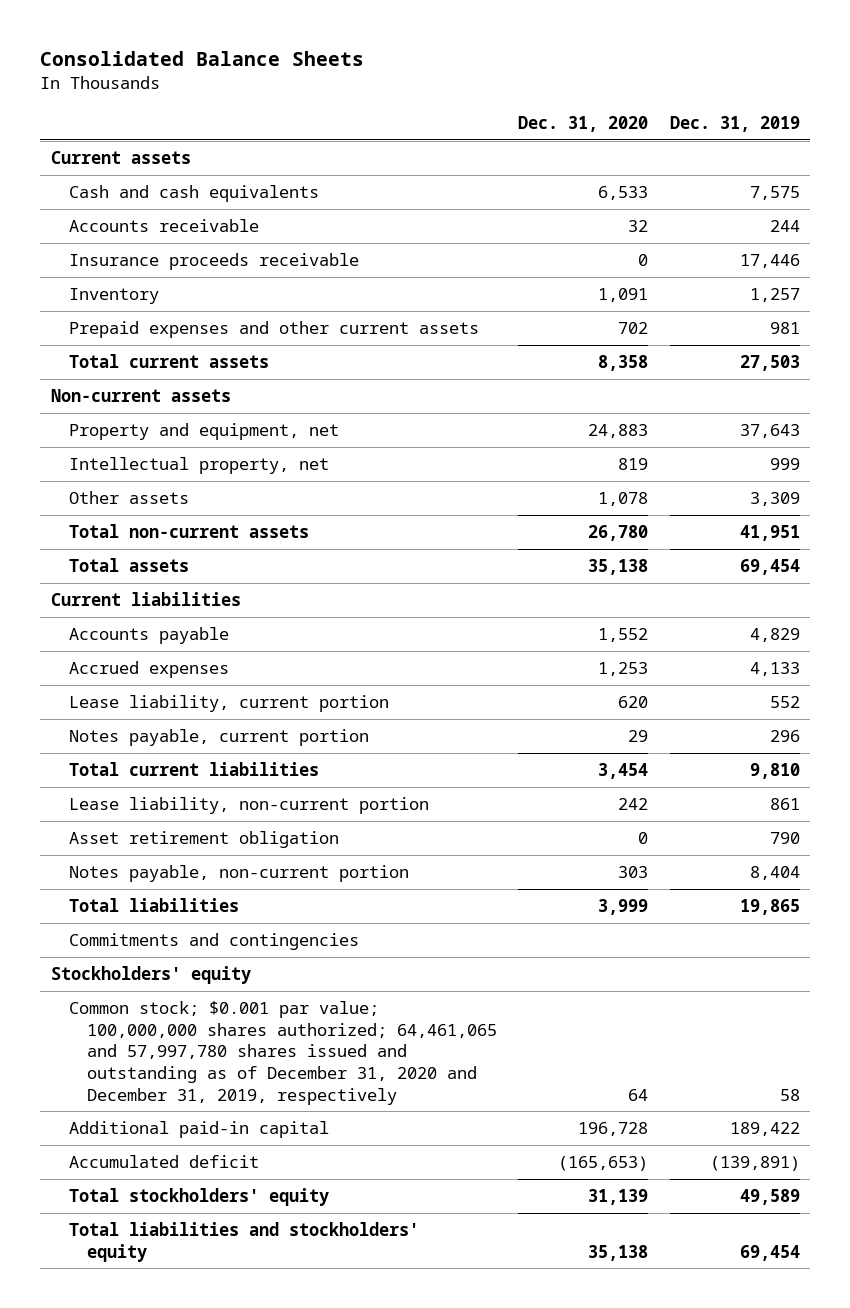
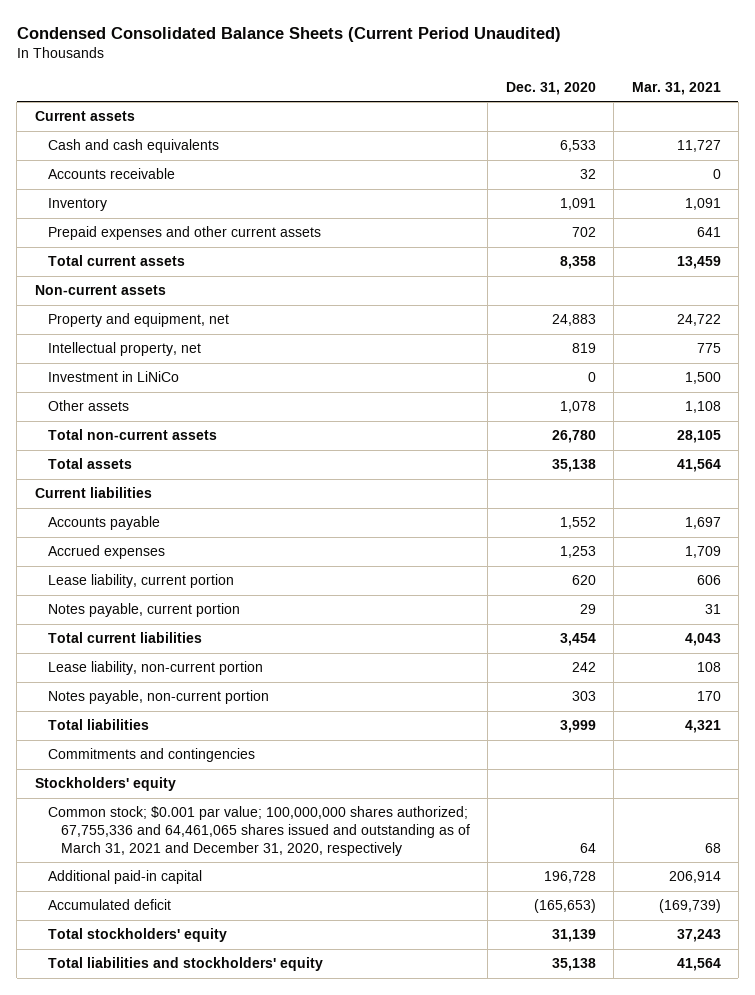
[39,51,364,67] Consolidated Balance Sheets -> [16,27,561,43] Condensed Consolidated Balance Sheets (Current Period Unaudited)
[669,115,800,132] Dec. 31, 2019 -> none
none -> [631,81,721,95] Mar. 31, 2021
[68,252,359,270] Insurance proceeds receivable -> none
none -> [47,371,179,383] Investment in LiNiCo
[68,830,339,848] Asset retirement obligation -> none
[68,1000,498,1105] Common stock; $0.001 par value; 100,000,000 shares authorized; 64,461,065 and 57,997,780 shares issued and outstanding as of December 31, 2020 and December 31, 2019, respectively -> [47,806,470,856] Common stock; $0.001 par value; 100,000,000 shares authorized; 67,755,336 and 64,461,065 shares issued and outstanding as of March 31, 2021 and December 31, 2020, respectively

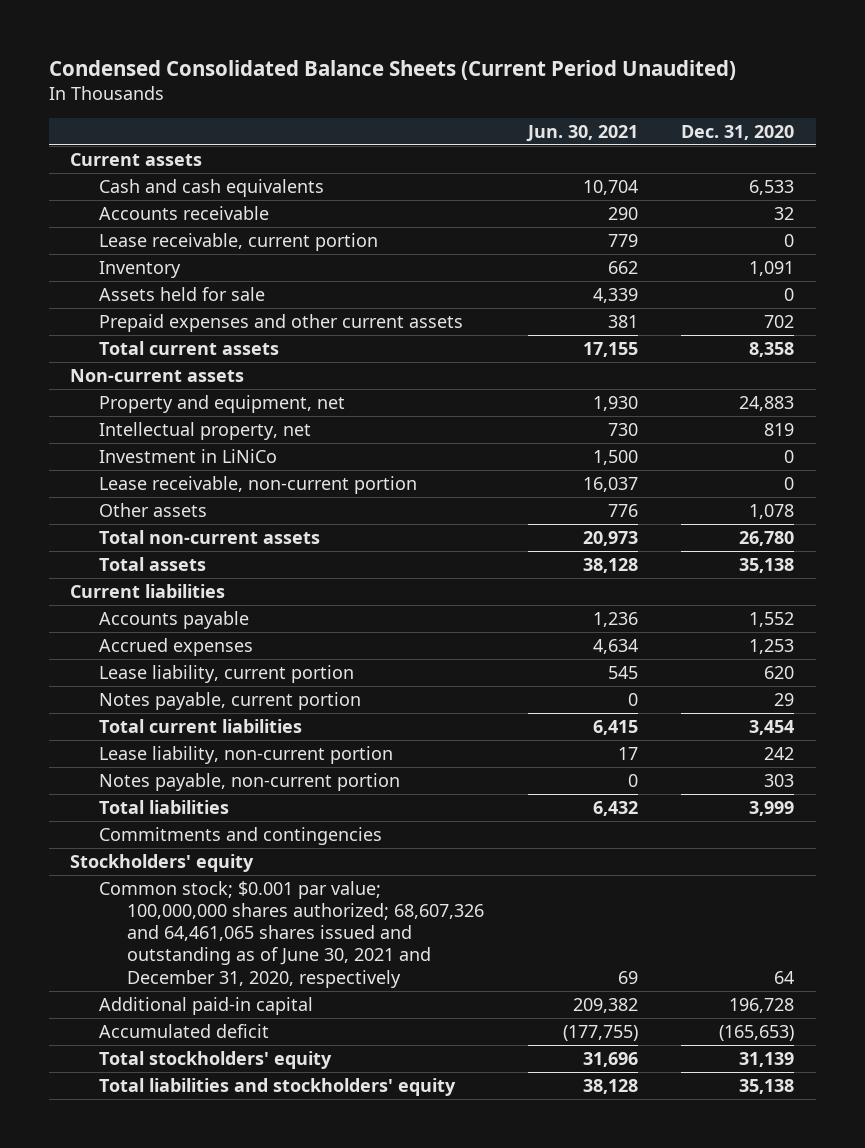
[631,81,721,95] Mar. 31, 2021 -> none
none -> [525,124,638,142] Jun. 30, 2021
none -> [98,232,378,251] Lease receivable, current portion
none -> [98,286,265,301] Assets held for sale
none -> [98,475,417,494] Lease receivable, non-current portion
[47,806,470,856] Common stock; $0.001 par value; 100,000,000 shares authorized; 67,755,336 and 64,461,065 shares issued and outstanding as of March 31, 2021 and December 31, 2020, respectively -> [98,880,485,988] Common stock; $0.001 par value; 100,000,000 shares authorized; 68,607,326 and 64,461,065 shares issued and outstanding as of June 30, 2021 and December 31, 2020, respectively

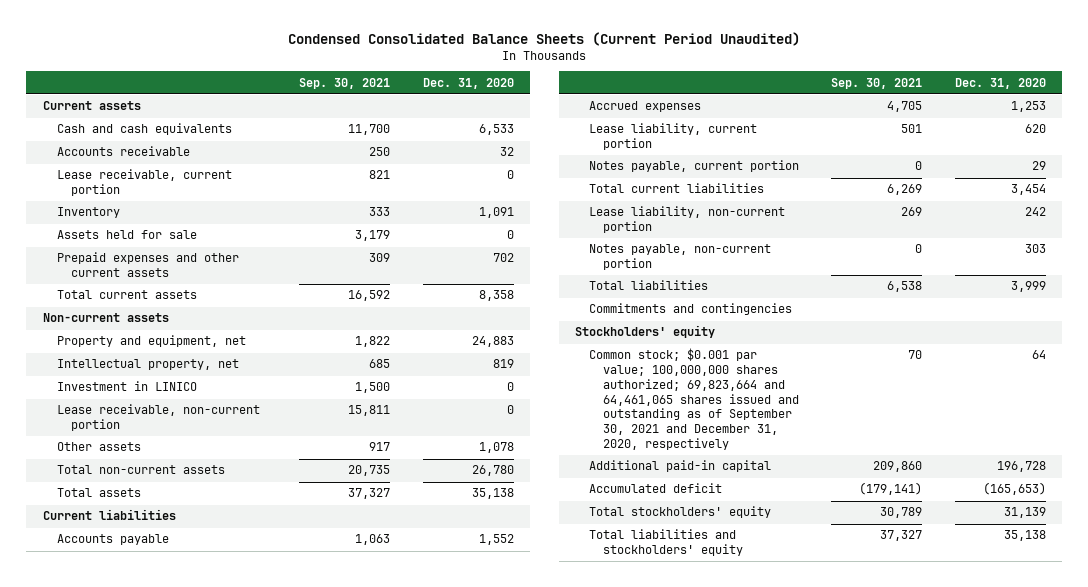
[525,124,638,142] Jun. 30, 2021 -> none
none -> [299,77,391,89] Sep. 30, 2021
[98,448,277,463] Investment in LiNiCo -> [56,381,197,392] Investment in LINICO
[98,880,485,988] Common stock; $0.001 par value; 100,000,000 shares authorized; 68,607,326 and 64,461,065 shares issued and outstanding as of June 30, 2021 and December 31, 2020, respectively -> [588,348,800,450] Common stock; $0.001 par value; 100,000,000 shares authorized; 69,823,664 and 64,461,065 shares issued and outstanding as of September 30, 2021 and December 31, 2020, respectively

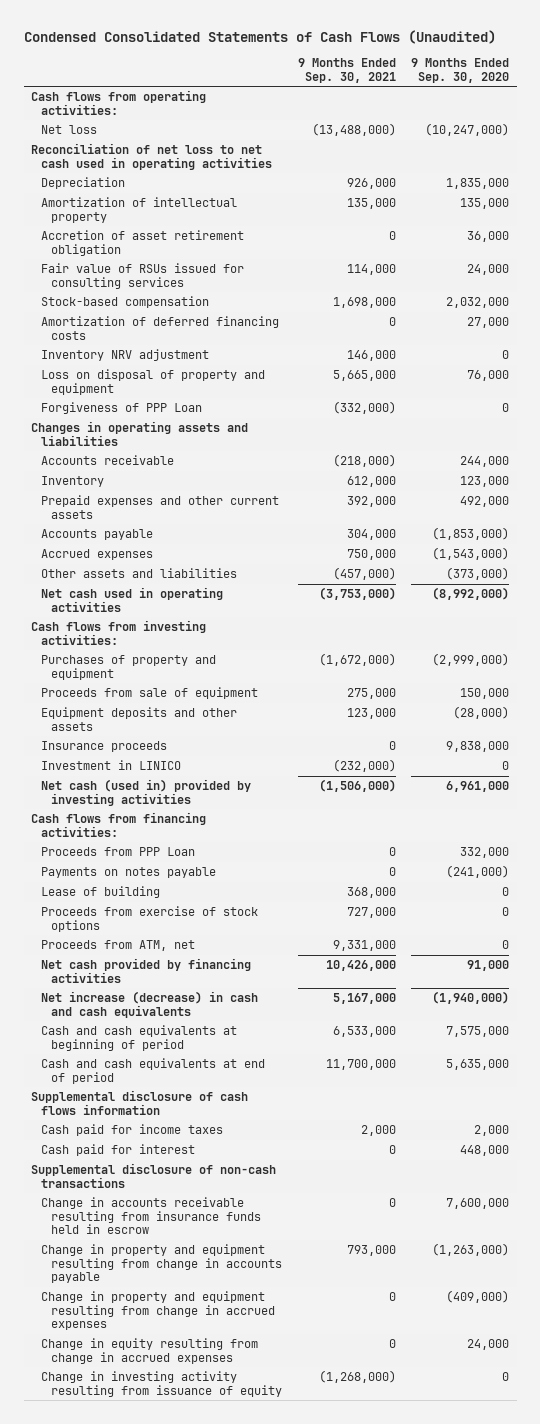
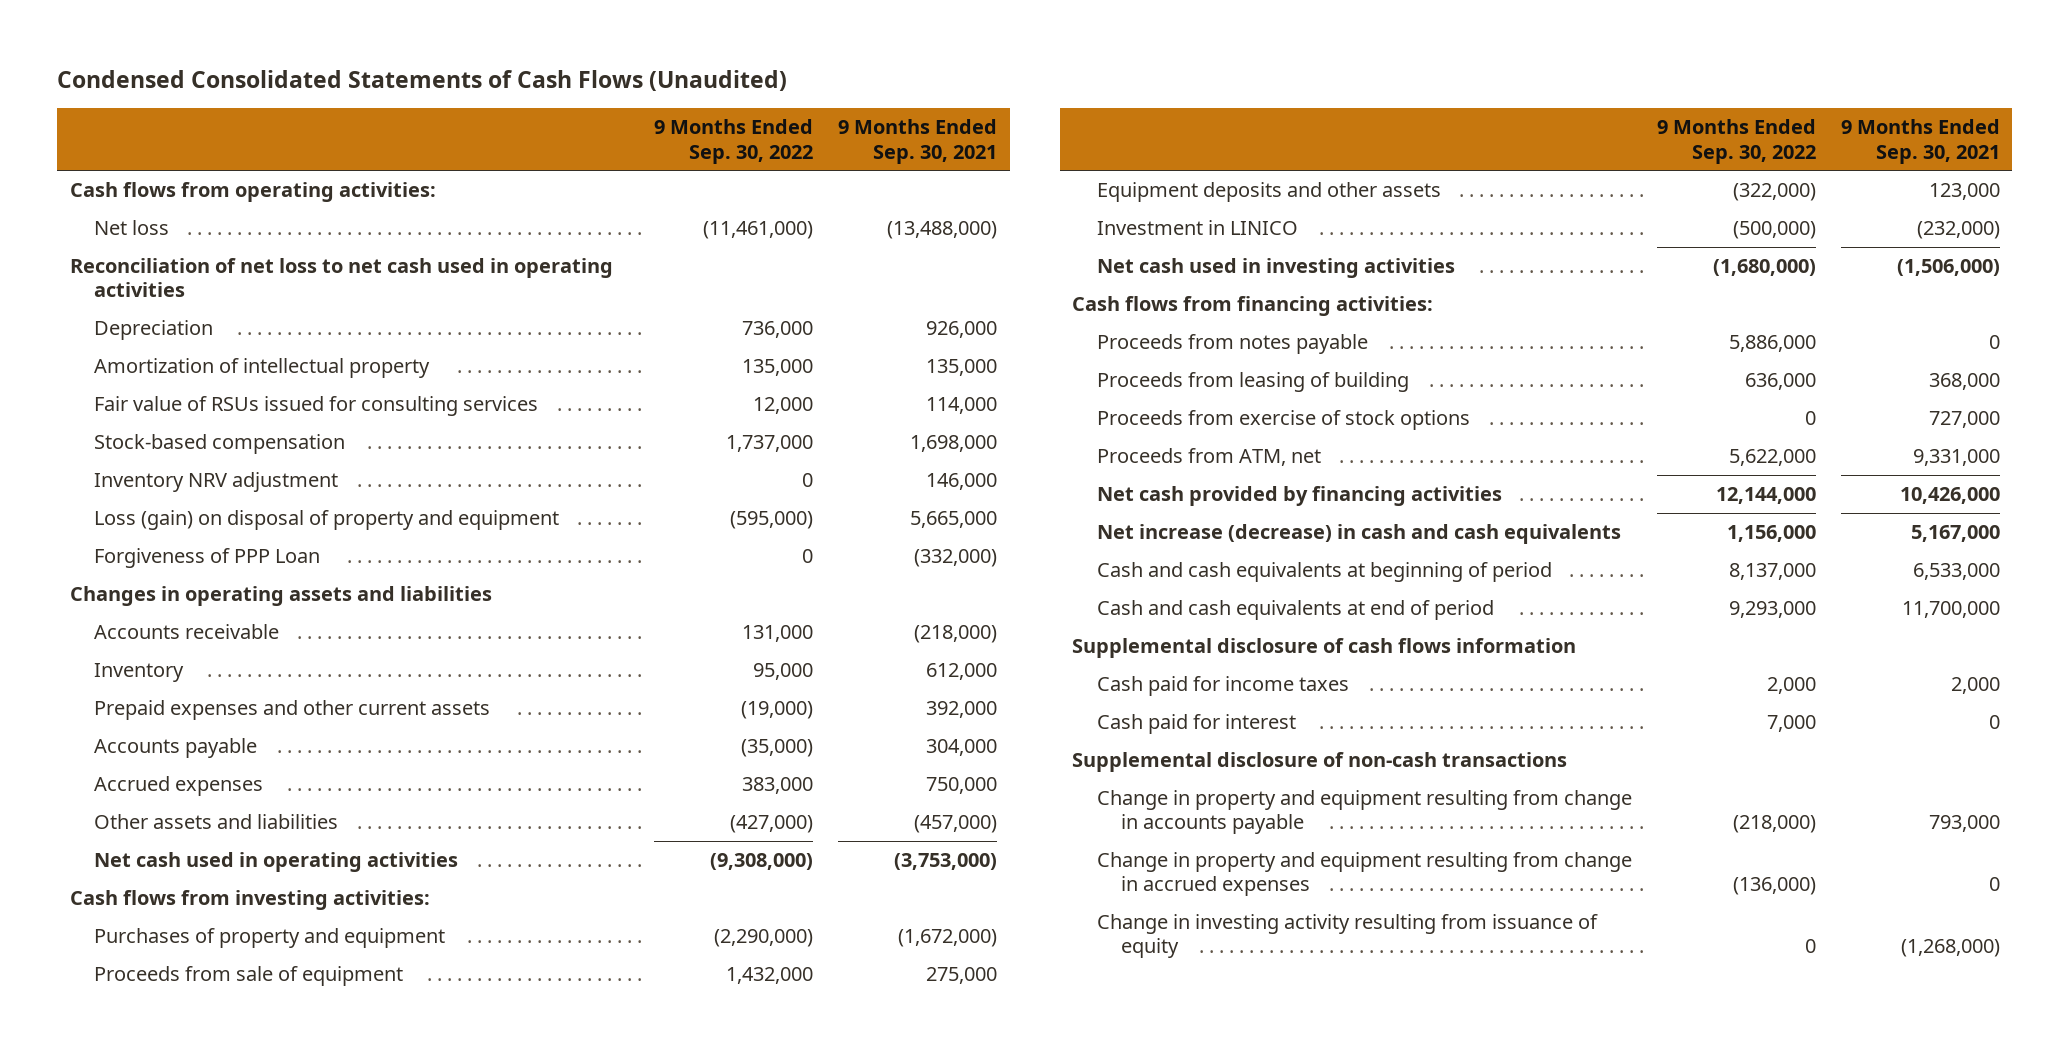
[411,58,510,83] 9 Months Ended Sep. 30, 2020 -> none
none -> [654,119,814,164] 9 Months Ended Sep. 30, 2022
[41,230,245,256] Accretion of asset retirement obligation -> none
[41,316,280,340] Amortization of deferred financing costs -> none
[41,369,266,395] Loss on disposal of property and equipment -> [94,510,560,531] Loss (gain) on disposal of property and equipment
[41,741,168,753] Insurance proceeds -> none
[41,779,252,806] Net cash (used in) provided by investing activities -> [1096,258,1455,279] Net cash used in investing activities
[41,867,217,879] Payments on notes payable -> none
[41,847,196,857] Proceeds from PPP Loan -> [1096,334,1368,355] Proceeds from notes payable
[41,886,161,899] Lease of building -> [1096,372,1409,393] Proceeds from leasing of building
[41,1197,262,1234] Change in accounts receivable resulting from insurance funds held in escrow -> none
[41,1338,259,1364] Change in equity resulting from change in accrued expenses -> none

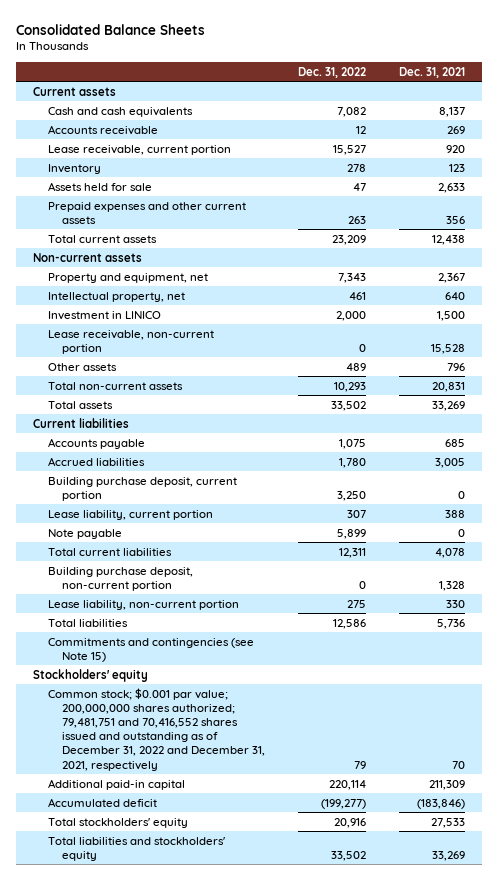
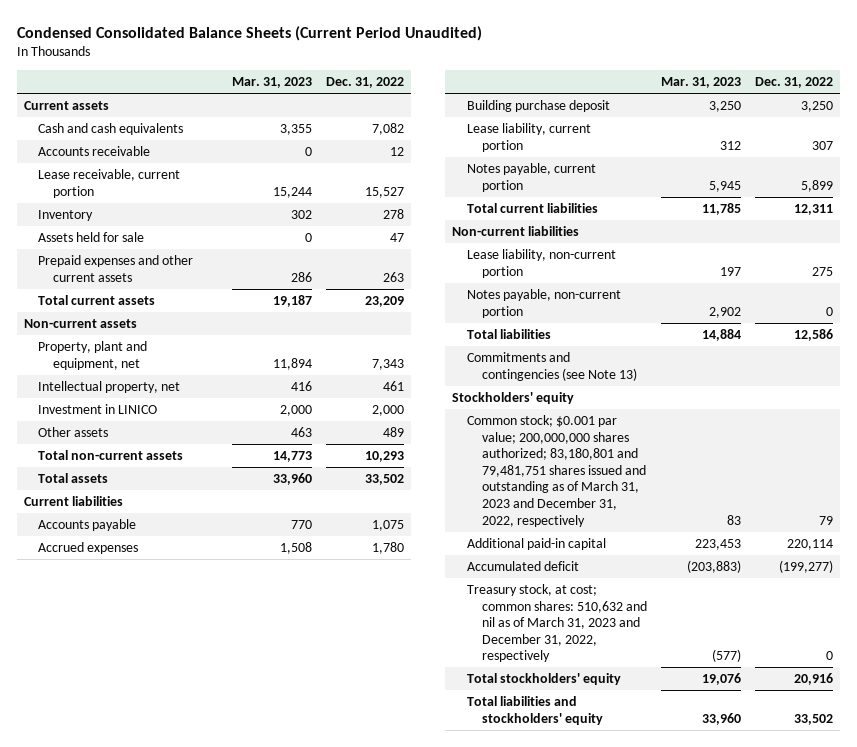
[16,23,206,35] Consolidated Balance Sheets -> [16,25,482,41] Condensed Consolidated Balance Sheets (Current Period Unaudited)
[399,66,466,78] Dec. 31, 2021 -> none
none -> [232,77,313,89] Mar. 31, 2023
[47,272,208,283] Property and equipment, net -> [38,340,148,370] Property, plant and equipment, net
[47,329,214,354] Lease receivable, non-current portion -> none
[47,456,145,466] Accrued liabilities -> [38,541,139,554] Accrued expenses
[47,476,237,501] Building purchase deposit, current portion -> [467,99,611,112] Building purchase deposit
[47,528,122,539] Note payable -> [467,162,597,192] Notes payable, current portion
[47,566,193,591] Building purchase deposit, non-current portion -> none
none -> [452,225,580,236] Non-current liabilities
none -> [467,288,622,318] Notes payable, non-current portion
[47,637,254,662] Commitments and contingencies (see Note 15) -> [467,351,638,381] Commitments and contingencies (see Note 13)
[47,687,266,771] Common stock; $0.001 par value; 200,000,000 shares authorized; 79,481,751 and 70,416,552 shares issued and outstanding as of December 31, 2022 and December 31, 2021, respectively -> [467,414,647,527] Common stock; $0.001 par value; 200,000,000 shares authorized; 83,180,801 and 79,481,751 shares issued and outstanding as of March 31, 2023 and December 31, 2022, respectively
none -> [467,583,648,663] Treasury stock, at cost; common shares: 510,632 and nil as of March 31, 2023 and December 31, 2022, respectively

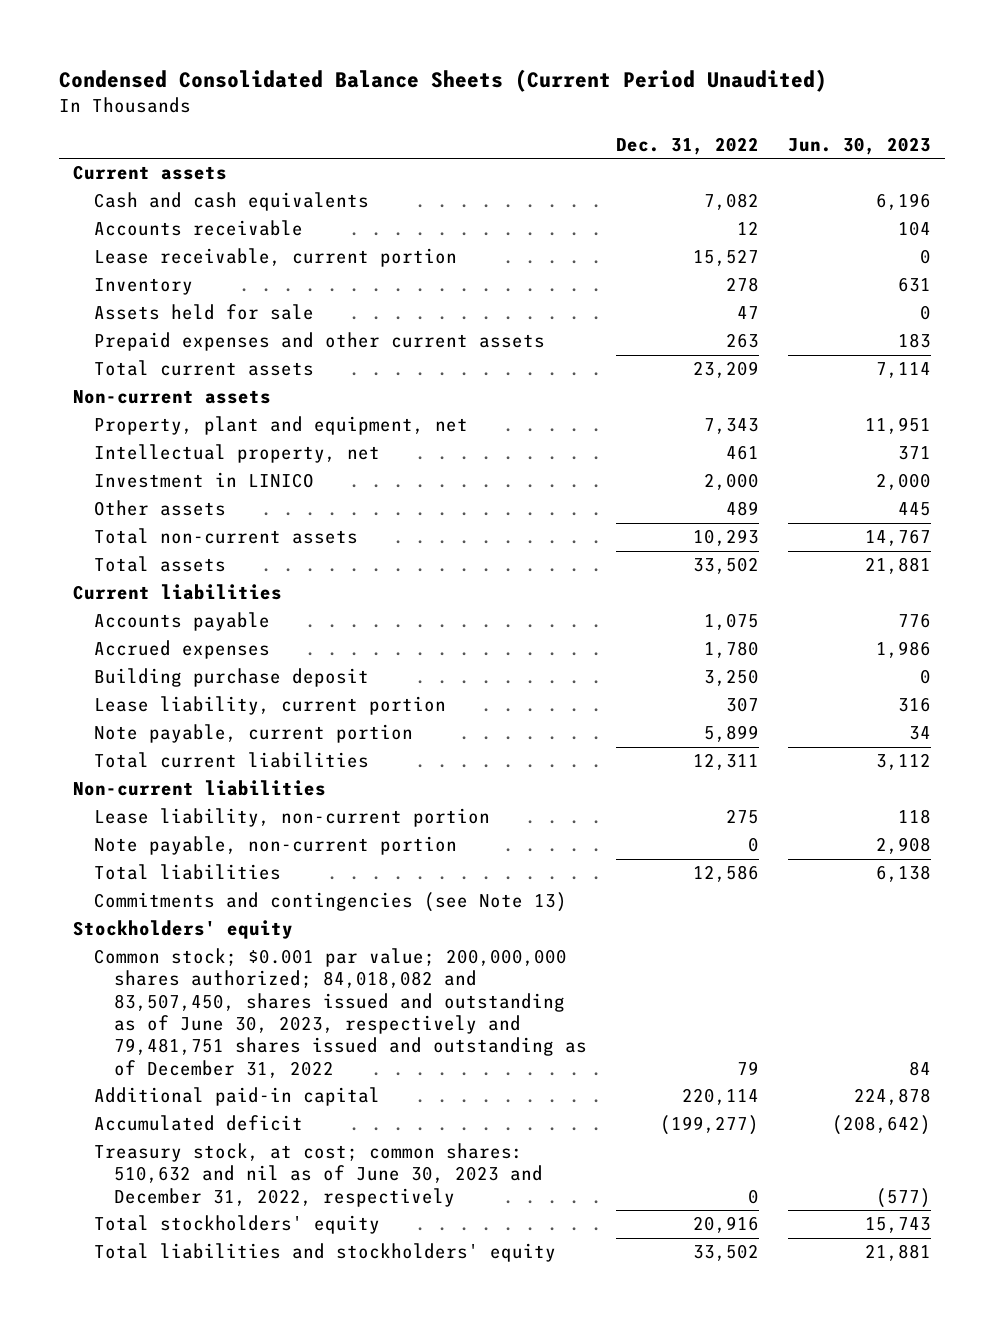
[232,77,313,89] Mar. 31, 2023 -> none
none -> [787,136,931,155] Jun. 30, 2023
[467,162,597,192] Notes payable, current portion -> [93,724,413,744] Note payable, current portion
[467,288,622,318] Notes payable, non-current portion -> [93,836,457,856] Note payable, non-current portion
[467,414,647,527] Common stock; $0.001 par value; 200,000,000 shares authorized; 83,180,801 and 79,481,751 shares issued and outstanding as of March 31, 2023 and December 31, 2022, respectively -> [93,948,588,1078] Common stock; $0.001 par value; 200,000,000 shares authorized; 84,018,082 and 83,507,450, shares issued and outstanding as of June 30, 2023, respectively and 79,481,751 shares issued and outstanding as of December 31, 2022
[467,583,648,663] Treasury stock, at cost; common shares: 510,632 and nil as of March 31, 2023 and December 31, 2022, respectively -> [93,1143,544,1207] Treasury stock, at cost; common shares: 510,632 and nil as of June 30, 2023 and December 31, 2022, respectively

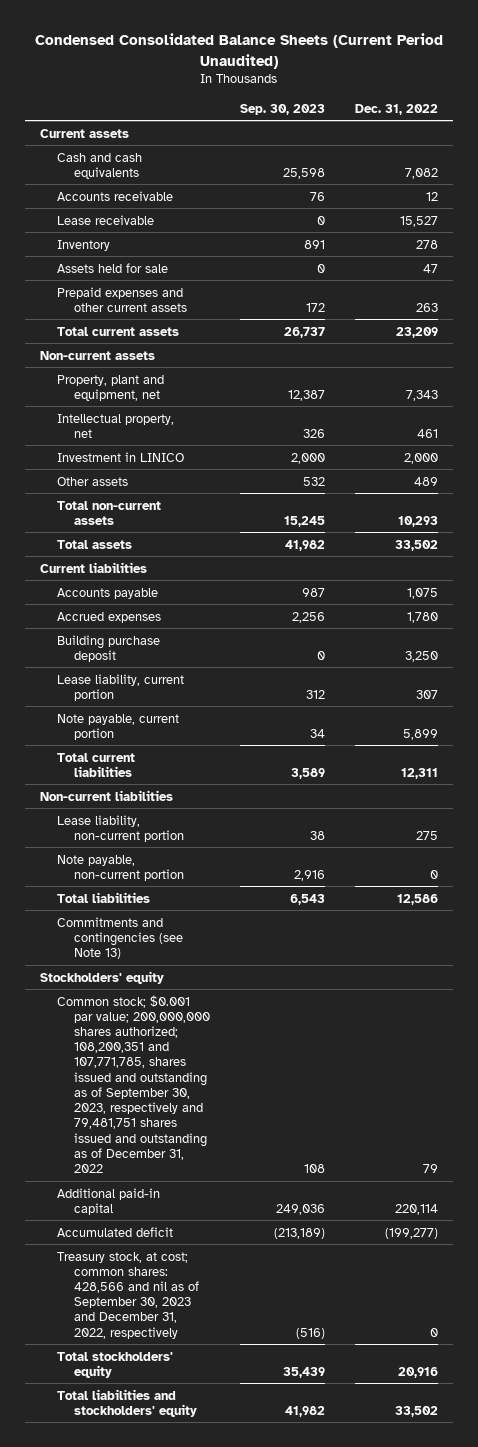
[787,136,931,155] Jun. 30, 2023 -> none
none -> [239,103,325,115] Sep. 30, 2023
[93,248,457,268] Lease receivable, current portion -> [56,214,154,225] Lease receivable
[93,948,588,1078] Common stock; $0.001 par value; 200,000,000 shares authorized; 84,018,082 and 83,507,450, shares issued and outstanding as of June 30, 2023, respectively and 79,481,751 shares issued and outstanding as of December 31, 2022 -> [56,994,210,1174] Common stock; $0.001 par value; 200,000,000 shares authorized; 108,200,351 and 107,771,785, shares issued and outstanding as of September 30, 2023, respectively and 79,481,751 shares issued and outstanding as of December 31, 2022
[93,1143,544,1207] Treasury stock, at cost; common shares: 510,632 and nil as of June 30, 2023 and December 31, 2022, respectively -> [56,1251,199,1339] Treasury stock, at cost; common shares: 428,566 and nil as of September 30, 2023 and December 31, 2022, respectively

